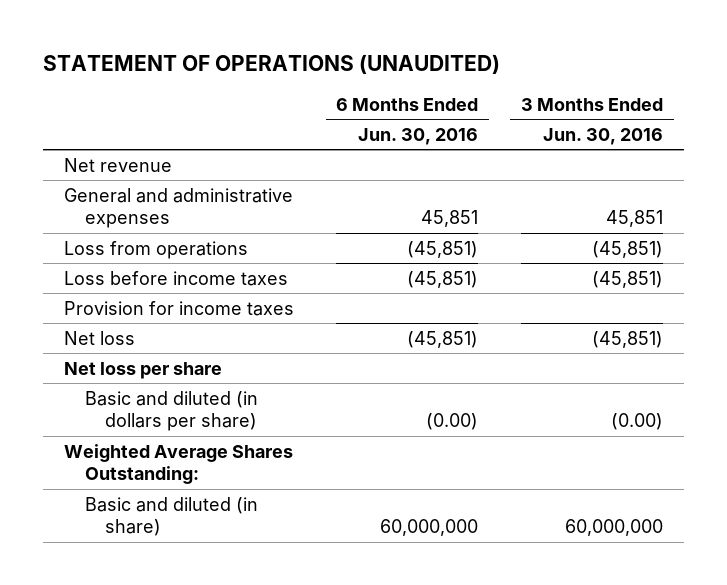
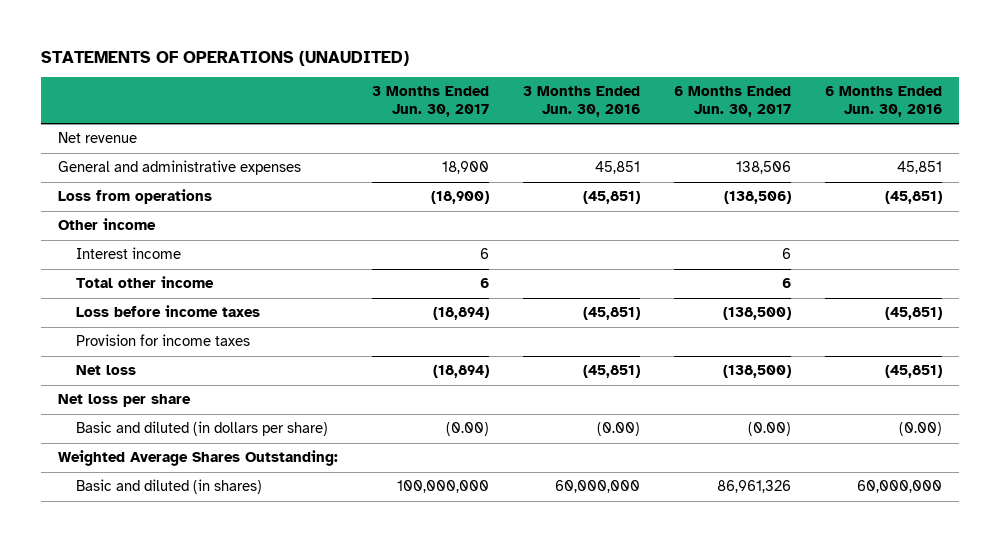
[42,53,500,74] STATEMENT OF OPERATIONS (UNAUDITED) -> [40,50,409,66] STATEMENTS OF OPERATIONS (UNAUDITED)
none -> [371,86,489,117] 3 Months Ended Jun. 30, 2017
none -> [674,86,792,117] 6 Months Ended Jun. 30, 2017
none -> [57,218,156,231] Other income
none -> [75,247,181,260] Interest income
none -> [75,276,214,289] Total other income
[84,496,258,537] Basic and diluted (in share) -> [75,479,262,495] Basic and diluted (in shares)

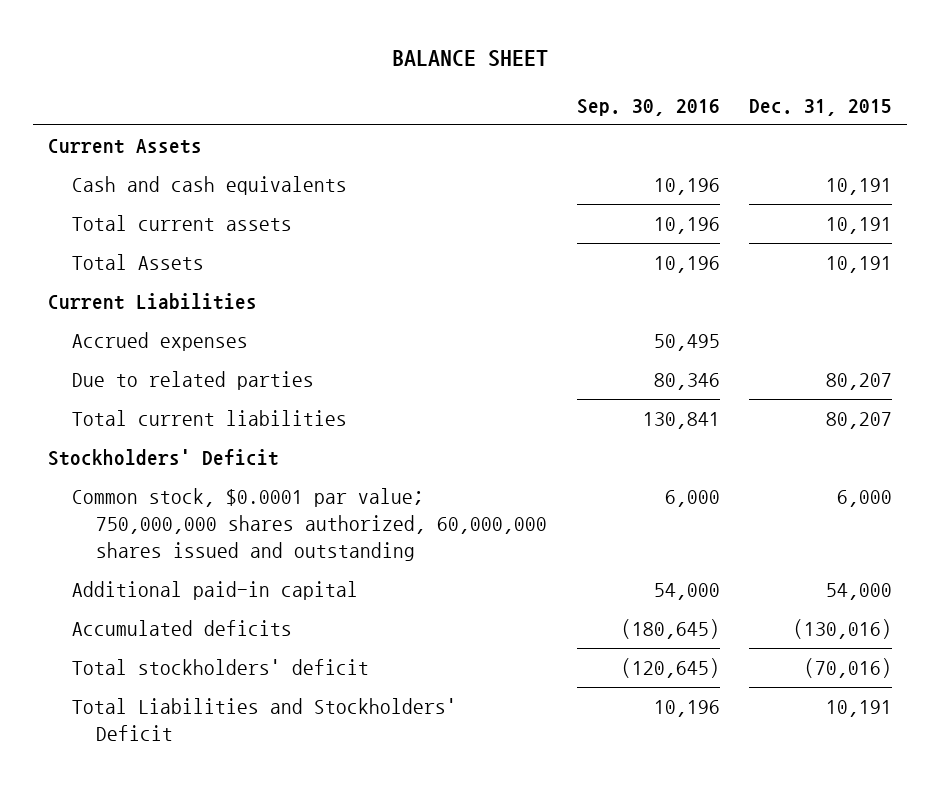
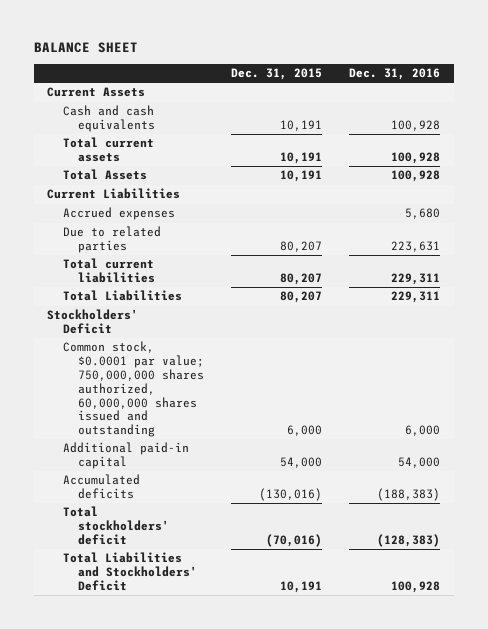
[576,98,720,116] Sep. 30, 2016 -> none
none -> [349,68,441,81] Dec. 31, 2016
none -> [62,290,182,302] Total Liabilities

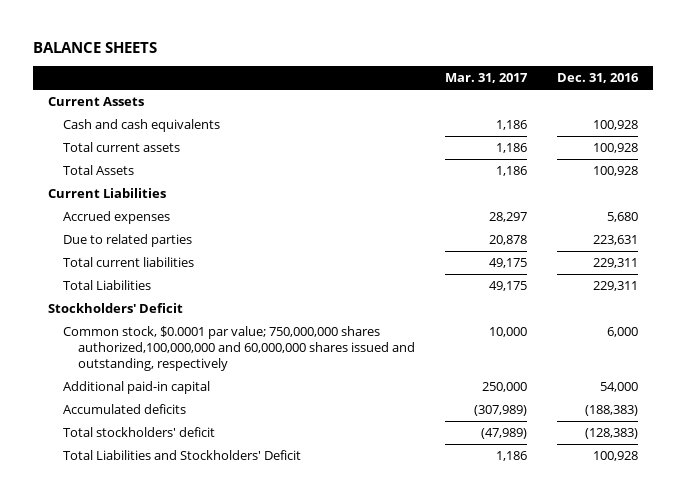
[33,41,138,53] BALANCE SHEET -> [33,42,158,54] BALANCE SHEETS
[231,68,323,81] Dec. 31, 2015 -> none
none -> [445,73,529,84] Mar. 31, 2017
[62,341,204,438] Common stock, $0.0001 par value; 750,000,000 shares authorized, 60,000,000 shares issued and outstanding -> [63,326,416,371] Common stock, $0.0001 par value; 750,000,000 shares authorized,100,000,000 and 60,000,000 shares issued and outstanding, respectively

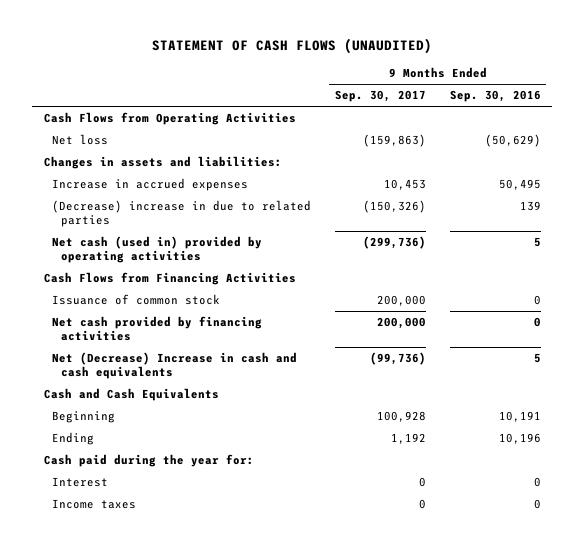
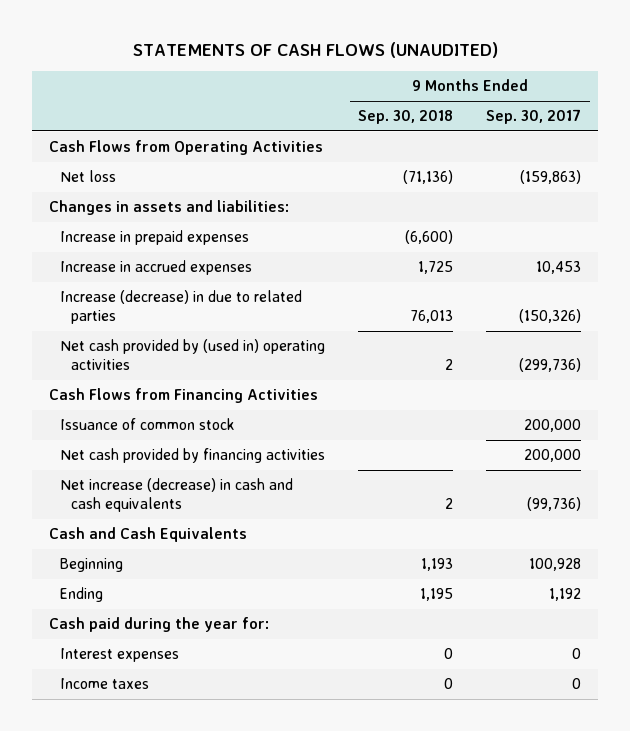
[152,38,433,55] STATEMENT OF CASH FLOWS (UNAUDITED) -> [133,41,499,58] STATEMENTS OF CASH FLOWS (UNAUDITED)
[449,90,541,103] Sep. 30, 2016 -> none
none -> [358,110,454,125] Sep. 30, 2018
none -> [59,230,249,246] Increase in prepaid expenses
[52,200,312,227] (Decrease) increase in due to related parties -> [59,290,302,324] Increase (decrease) in due to related parties
[52,236,263,263] Net cash (used in) provided by operating activities -> [59,339,325,370] Net cash provided by (used in) operating activities
[52,352,298,379] Net (Decrease) Increase in cash and cash equivalents -> [59,478,293,512] Net increase (decrease) in cash and cash equivalents
[52,477,109,488] Interest -> [59,648,179,663] Interest expenses

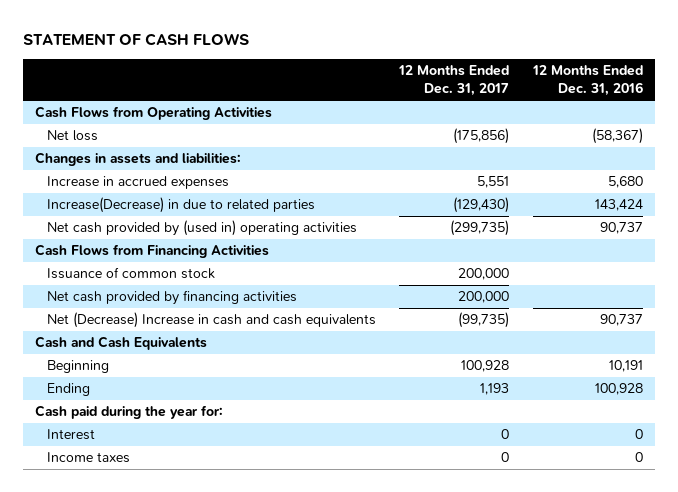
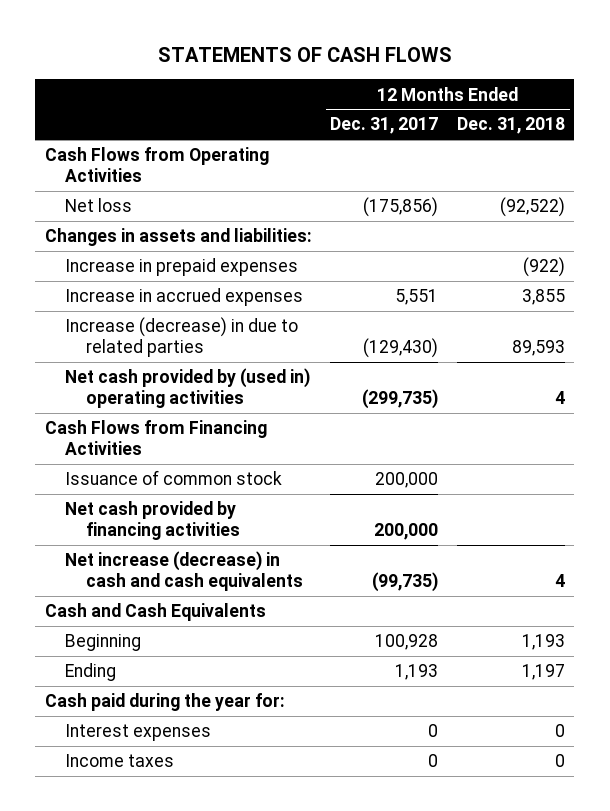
[23,32,250,46] STATEMENT OF CASH FLOWS -> [157,47,452,63] STATEMENTS OF CASH FLOWS
[532,65,644,97] 12 Months Ended Dec. 31, 2016 -> none
none -> [457,117,566,135] Dec. 31, 2018
none -> [65,258,299,277] Increase in prepaid expenses
[46,197,315,214] Increase(Decrease) in due to related parties -> [65,317,299,357] Increase (decrease) in due to related parties
[46,312,376,329] Net (Decrease) Increase in cash and cash equivalents -> [65,551,304,591] Net increase (decrease) in cash and cash equivalents
[46,429,95,441] Interest -> [65,724,212,742] Interest expenses

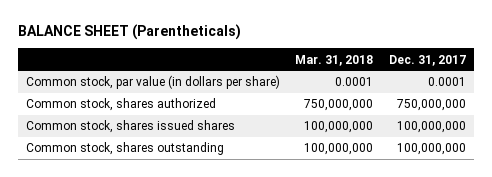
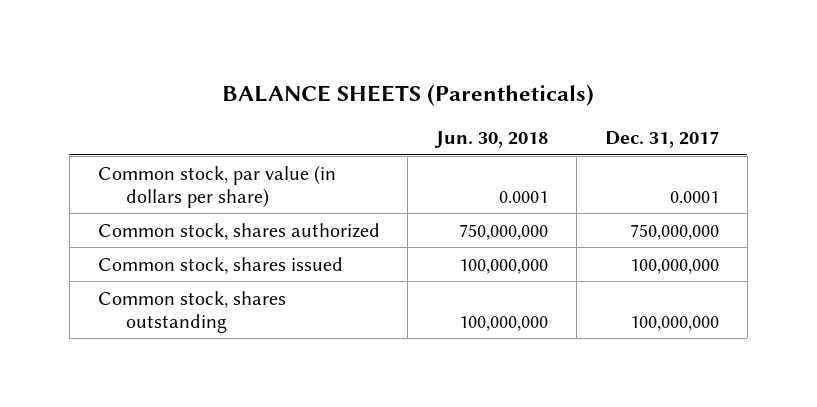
[17,24,241,41] BALANCE SHEET (Parentheticals) -> [222,83,595,106] BALANCE SHEETS (Parentheticals)
[295,54,374,66] Mar. 31, 2018 -> none
none -> [434,131,549,149] Jun. 30, 2018
[25,120,235,134] Common stock, shares issued shares -> [97,256,343,274] Common stock, shares issued

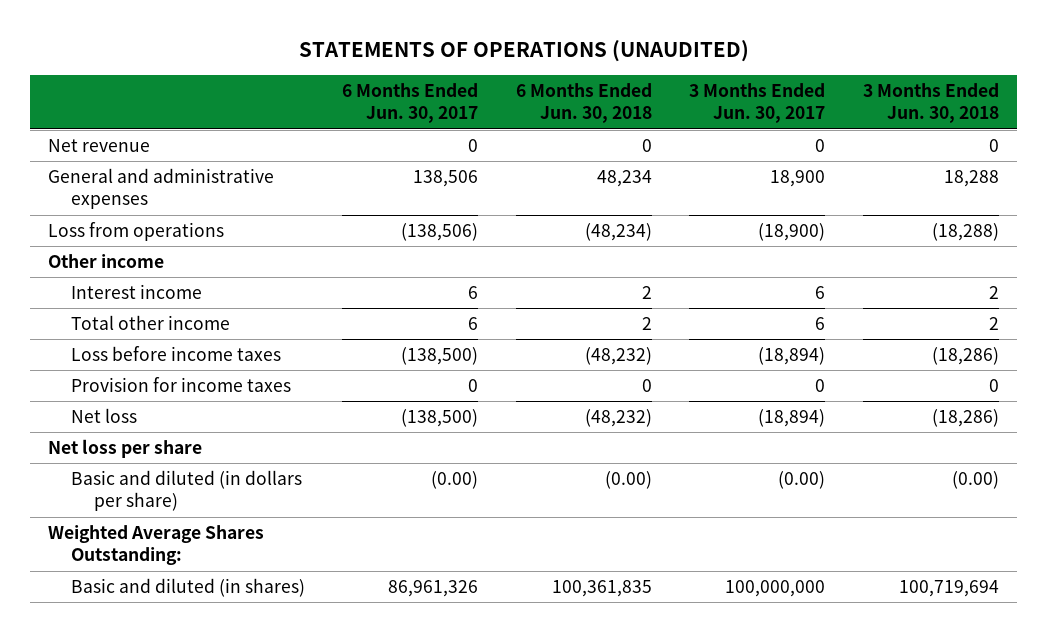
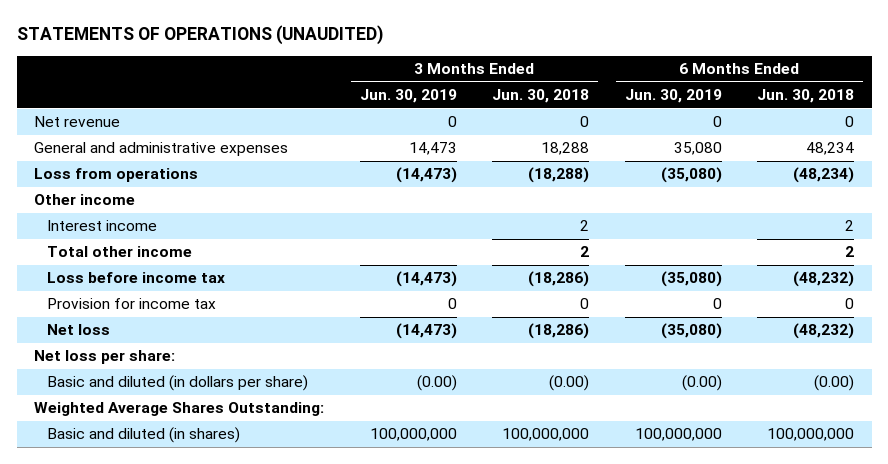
[342,82,479,124] 6 Months Ended Jun. 30, 2017 -> none
[689,82,826,124] 3 Months Ended Jun. 30, 2017 -> none
none -> [359,89,457,104] Jun. 30, 2019
none -> [624,89,722,104] Jun. 30, 2019
[71,346,282,362] Loss before income taxes -> [47,272,226,284] Loss before income tax
[71,377,292,393] Provision for income taxes -> [47,298,217,310] Provision for income tax
[48,439,203,459] Net loss per share -> [34,350,176,365] Net loss per share:
[551,580,652,598] 100,361,835 -> [767,428,855,442] 100,000,000
[898,580,999,598] 100,719,694 -> [502,428,590,442] 100,000,000

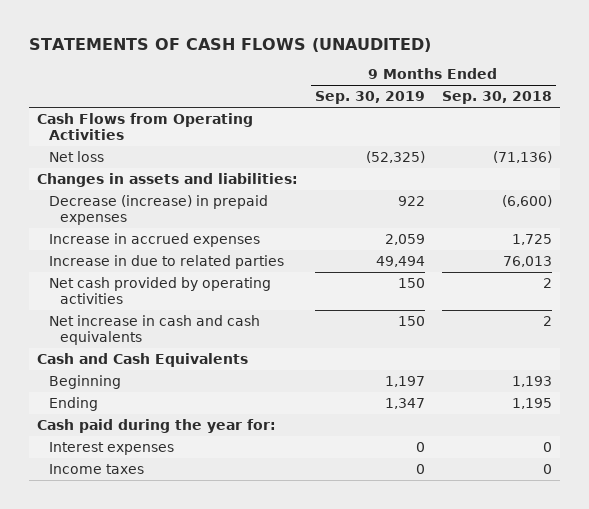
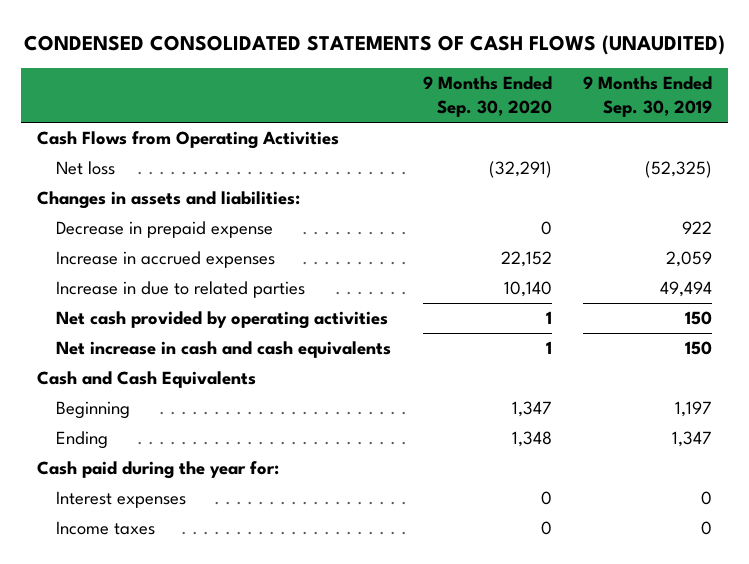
[28,37,431,52] STATEMENTS OF CASH FLOWS (UNAUDITED) -> [23,35,725,56] CONDENSED CONSOLIDATED STATEMENTS OF CASH FLOWS (UNAUDITED)
[441,91,552,105] Sep. 30, 2018 -> none
none -> [422,76,552,118] 9 Months Ended Sep. 30, 2020
[48,194,268,225] Decrease (increase) in prepaid expenses -> [56,220,274,238] Decrease in prepaid expense

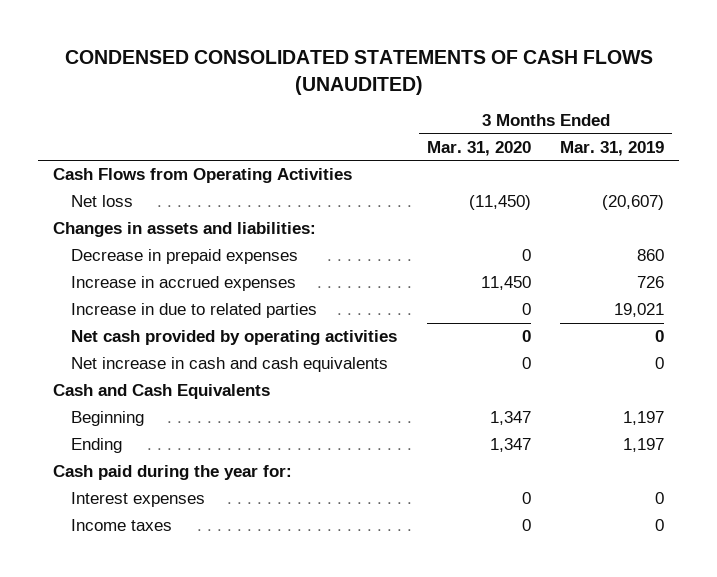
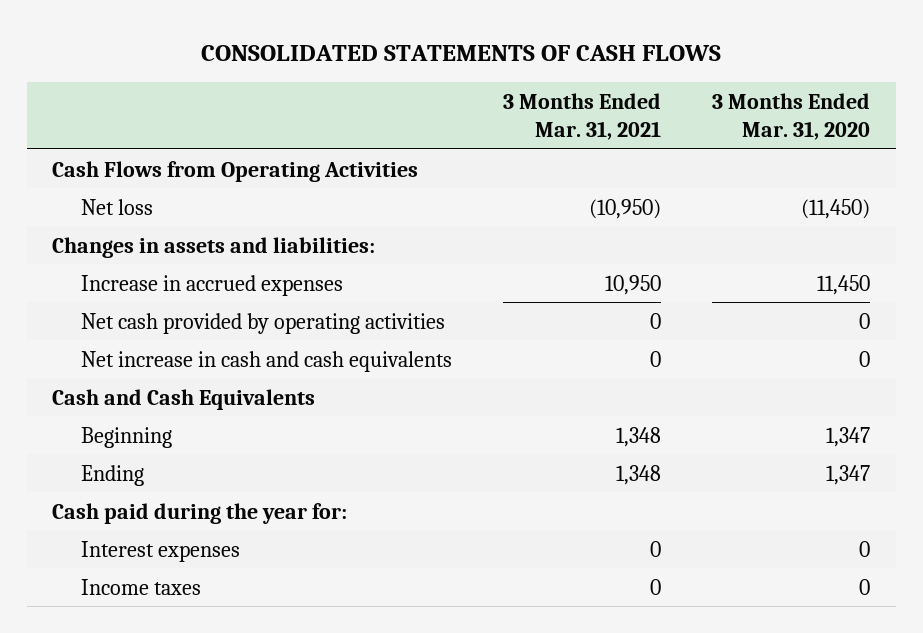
[64,50,653,95] CONDENSED CONSOLIDATED STATEMENTS OF CASH FLOWS (UNAUDITED) -> [201,44,722,61] CONSOLIDATED STATEMENTS OF CASH FLOWS
[560,140,665,156] Mar. 31, 2019 -> none
none -> [502,92,661,140] 3 Months Ended Mar. 31, 2021
[71,249,299,265] Decrease in prepaid expenses -> none
[71,303,318,319] Increase in due to related parties -> none

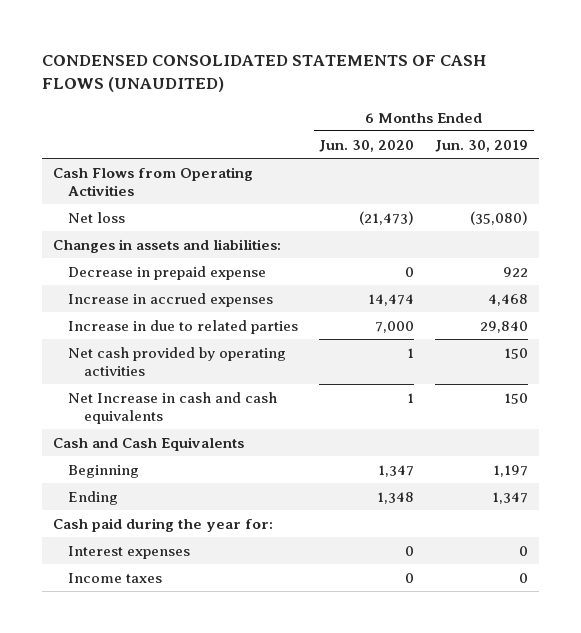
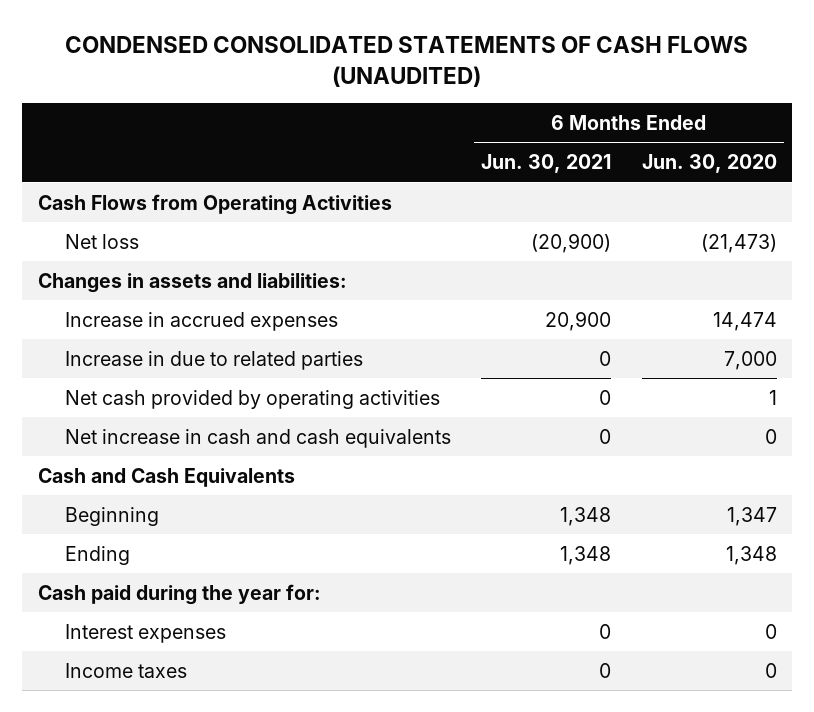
[435,139,529,152] Jun. 30, 2019 -> none
none -> [481,154,612,174] Jun. 30, 2021
[68,265,267,280] Decrease in prepaid expense -> none
[68,391,278,424] Net Increase in cash and cash equivalents -> [64,428,451,448] Net increase in cash and cash equivalents
[407,392,415,403] 1 -> [764,428,777,444] 0

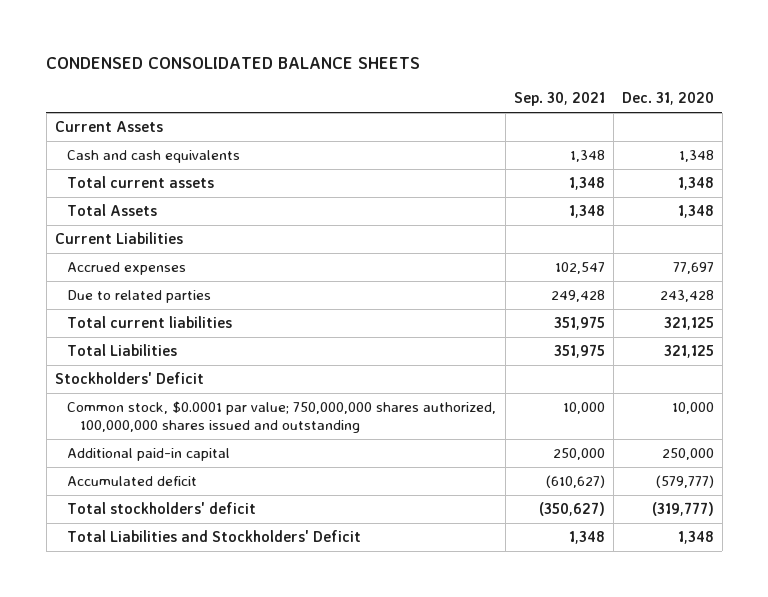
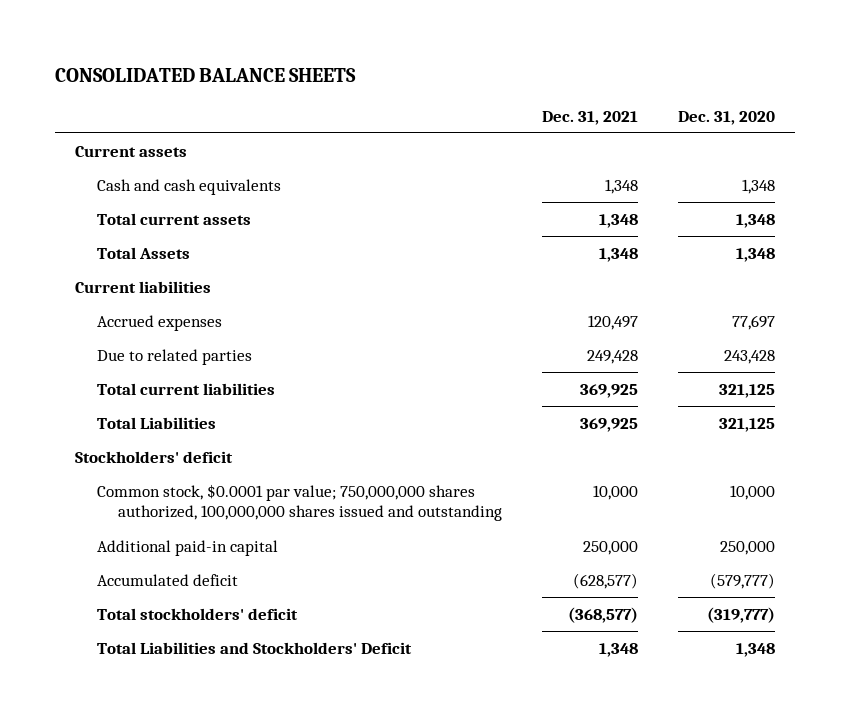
[46,57,421,70] CONDENSED CONSOLIDATED BALANCE SHEETS -> [55,67,357,82] CONSOLIDATED BALANCE SHEETS
[513,92,605,107] Sep. 30, 2021 -> none
none -> [541,110,638,125] Dec. 31, 2021
[54,121,163,133] Current Assets -> [75,145,188,157] Current assets
[54,232,183,245] Current Liabilities -> [75,280,212,293] Current liabilities
[54,372,204,385] Stockholders' Deficit -> [75,450,234,463] Stockholders' deficit

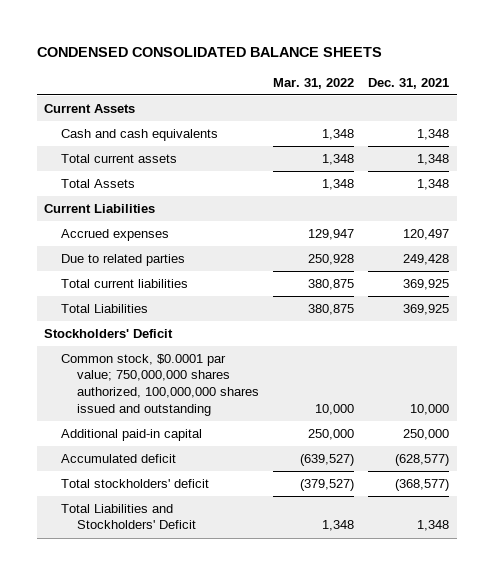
[55,67,357,82] CONSOLIDATED BALANCE SHEETS -> [37,47,383,58] CONDENSED CONSOLIDATED BALANCE SHEETS
[677,110,775,125] Dec. 31, 2020 -> none
none -> [273,77,355,89] Mar. 31, 2022
[75,145,188,157] Current assets -> [44,103,136,113] Current Assets
[75,280,212,293] Current liabilities -> [44,203,156,213] Current Liabilities
[75,450,234,463] Stockholders' deficit -> [44,328,174,338] Stockholders' Deficit

